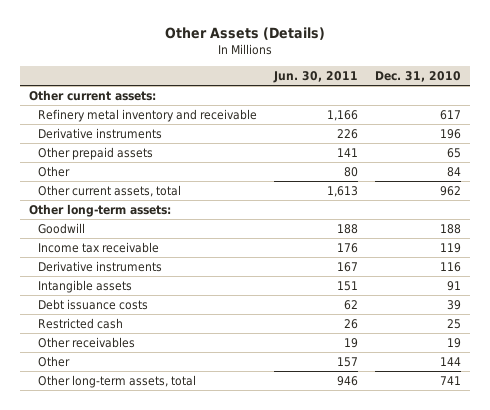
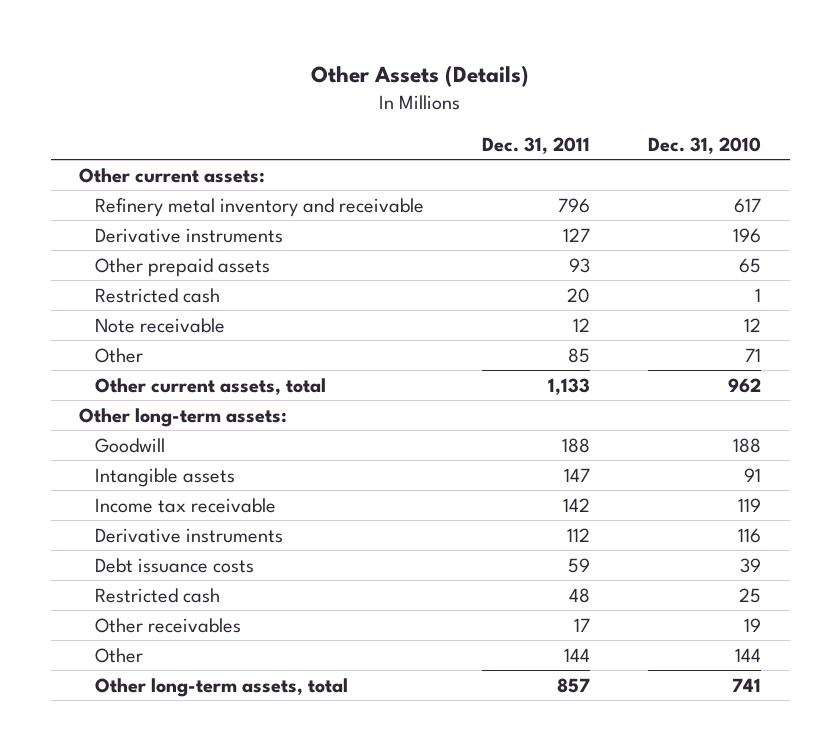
[272,71,358,84] Jun. 30, 2011 -> none
none -> [482,136,591,154] Dec. 31, 2011
none -> [95,287,221,303] Restricted cash
none -> [95,317,226,333] Note receivable
[447,166,462,177] 84 -> [744,347,761,362] 71
[37,279,132,293] Intangible assets -> [95,467,236,487] Intangible assets

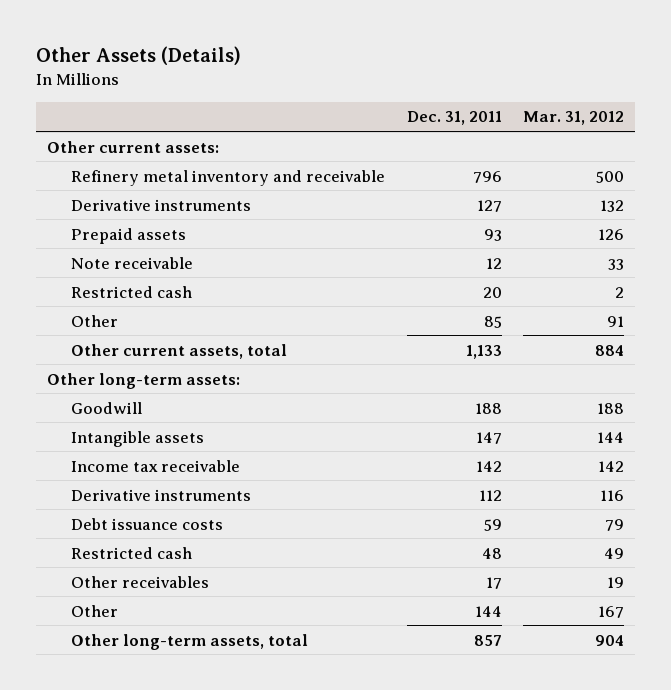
[647,136,761,154] Dec. 31, 2010 -> none
none -> [523,111,625,126] Mar. 31, 2012
[95,257,271,277] Other prepaid assets -> [71,227,187,244] Prepaid assets
[95,287,221,303] Restricted cash -> [71,285,193,298] Restricted cash

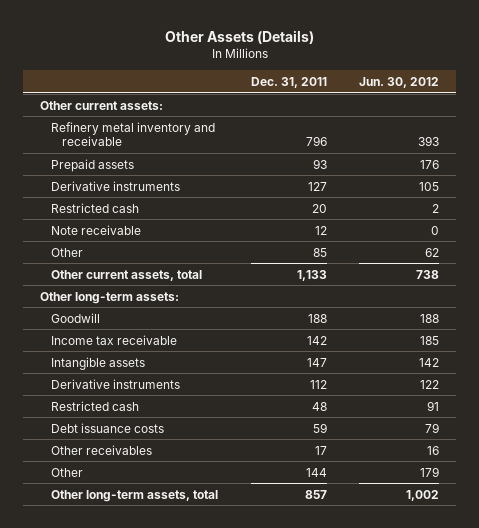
[523,111,625,126] Mar. 31, 2012 -> none
none -> [359,76,440,88] Jun. 30, 2012
[71,198,252,211] Derivative instruments -> [50,180,180,191] Derivative instruments
[71,256,194,269] Note receivable -> [50,224,141,235] Note receivable
[71,430,205,447] Intangible assets -> [50,356,145,370] Intangible assets
[71,517,224,530] Debt issuance costs -> [50,422,164,433] Debt issuance costs

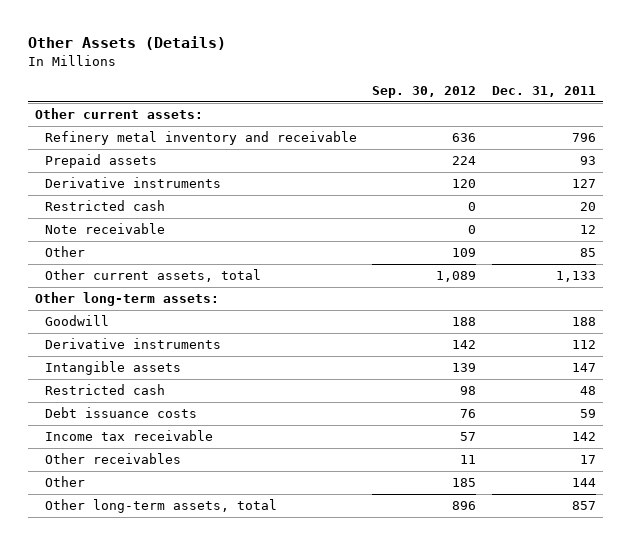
[359,76,440,88] Jun. 30, 2012 -> none
none -> [372,86,477,99] Sep. 30, 2012
[50,356,145,370] Intangible assets -> [45,361,182,376] Intangible assets
[50,334,177,345] Income tax receivable -> [45,430,214,442] Income tax receivable

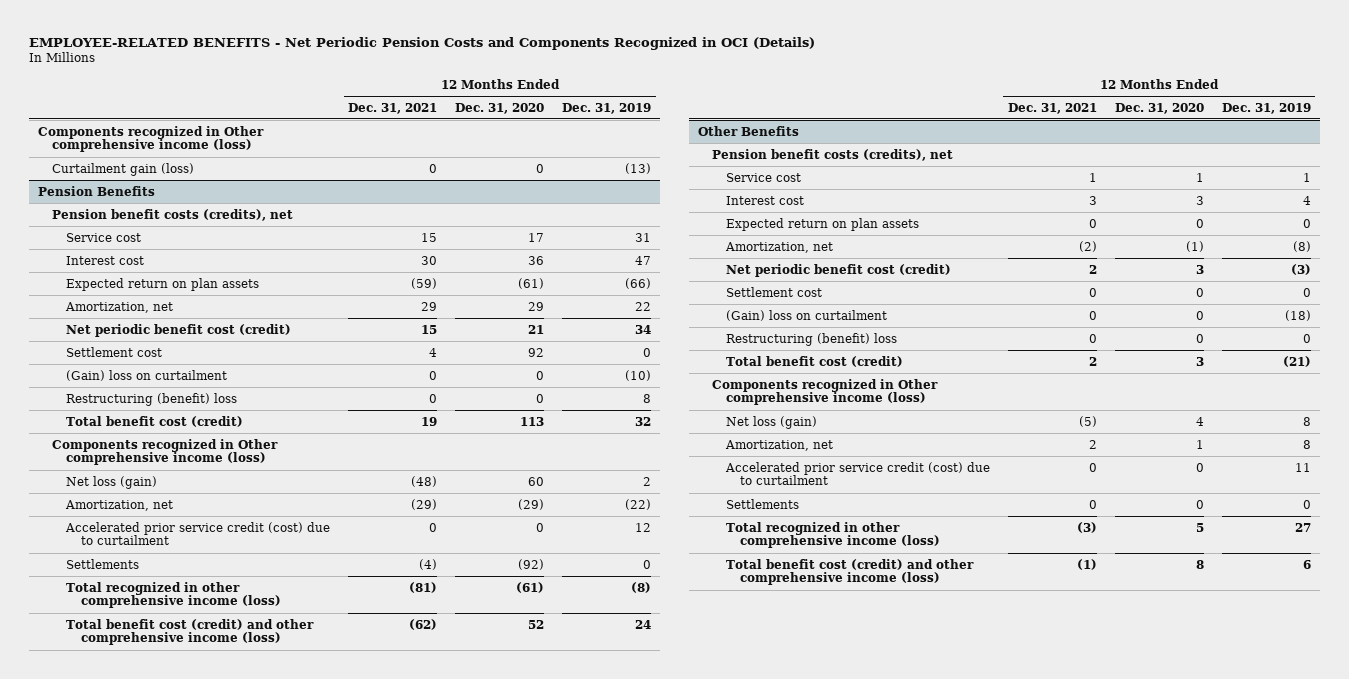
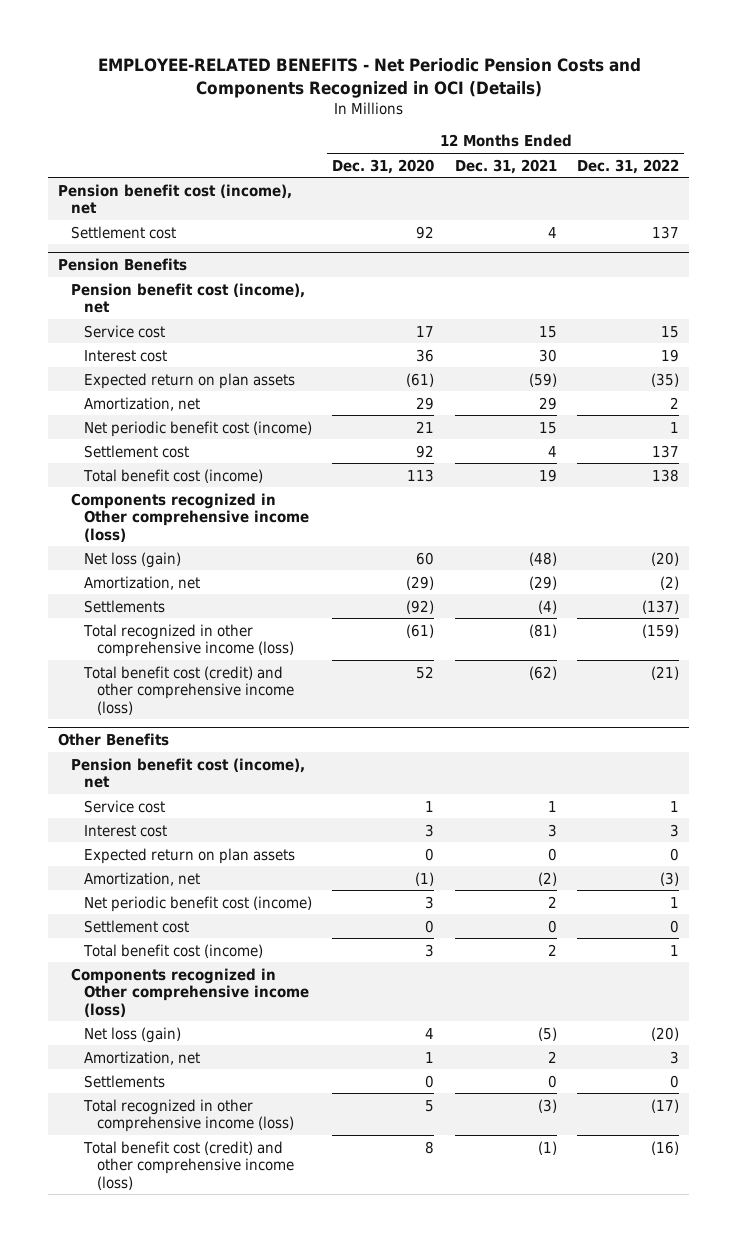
[562,102,652,114] Dec. 31, 2019 -> none
none -> [577,158,680,174] Dec. 31, 2022
[38,125,265,153] Components recognized in Other comprehensive income (loss) -> none
[52,162,195,176] Curtailment gain (loss) -> none
none -> [58,183,293,215] Pension benefit cost (income), net
none -> [71,225,177,239] Settlement cost
[52,208,294,221] Pension benefit costs (credits), net -> [71,282,306,314] Pension benefit cost (income), net
[66,323,292,337] Net periodic benefit cost (credit) -> [84,420,313,437] Net periodic benefit cost (income)
[66,369,228,381] (Gain) loss on curtailment -> none
[66,392,238,406] Restructuring (benefit) loss -> none
[66,415,244,427] Total benefit cost (credit) -> [83,468,264,483] Total benefit cost (income)
[65,521,331,546] Accelerated prior service credit (cost) due to curtailment -> none
[711,148,953,161] Pension benefit costs (credits), net -> [71,757,306,789] Pension benefit cost (income), net
[725,263,951,277] Net periodic benefit cost (credit) -> [84,895,313,912] Net periodic benefit cost (income)
[725,309,887,321] (Gain) loss on curtailment -> none
[725,332,897,346] Restructuring (benefit) loss -> none
[725,355,903,367] Total benefit cost (credit) -> [83,943,264,958] Total benefit cost (income)
[724,461,990,486] Accelerated prior service credit (cost) due to curtailment -> none

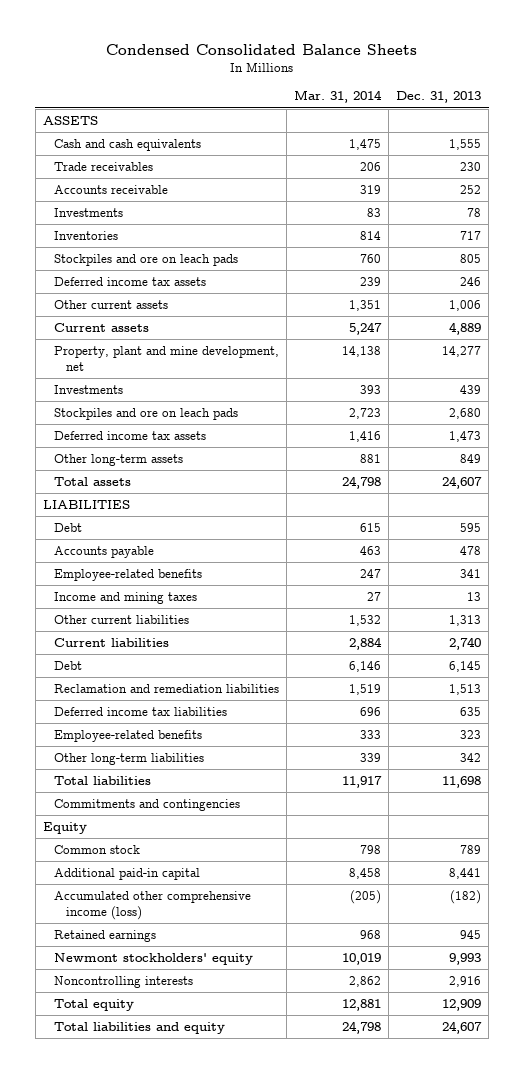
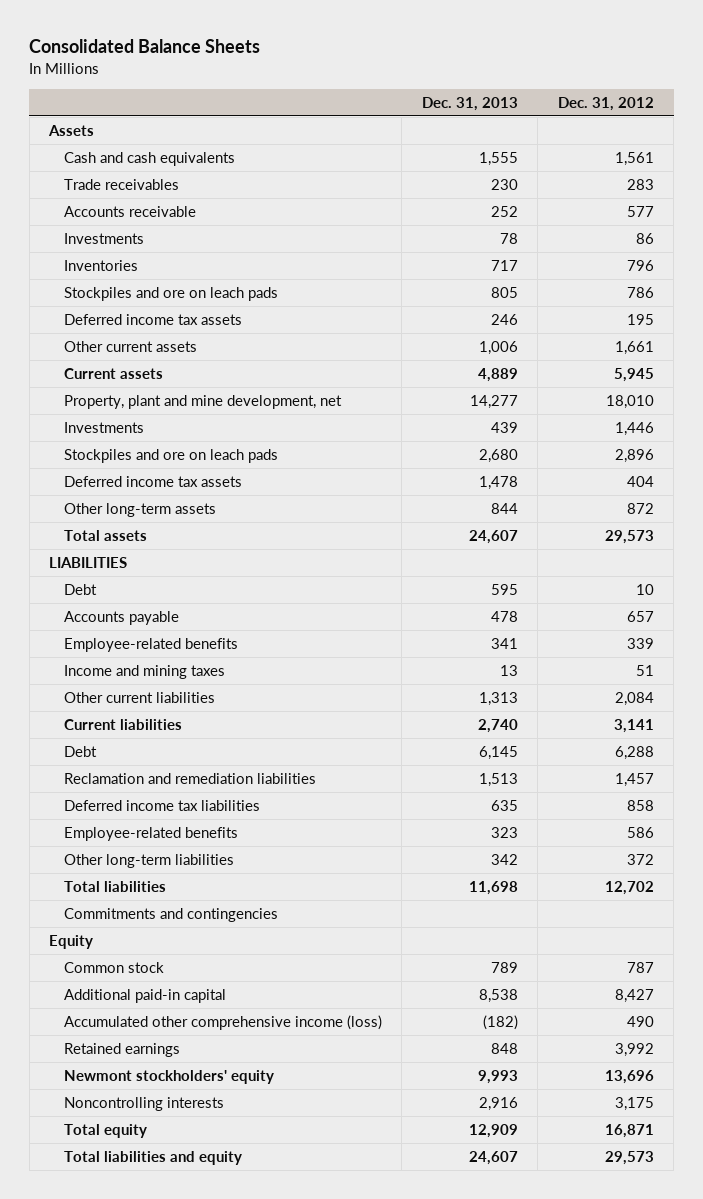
[105,43,417,55] Condensed Consolidated Balance Sheets -> [29,38,261,53] Consolidated Balance Sheets
[294,90,383,104] Mar. 31, 2014 -> none
none -> [557,96,654,111] Dec. 31, 2012
[42,116,98,126] ASSETS -> [48,124,95,136] Assets
[449,431,482,443] 1,473 -> [478,475,518,490] 1,478
[460,454,482,464] 849 -> [490,502,518,514] 844
[449,868,482,880] 8,441 -> [478,988,518,1003] 8,538
[460,930,482,940] 945 -> [490,1042,518,1054] 848

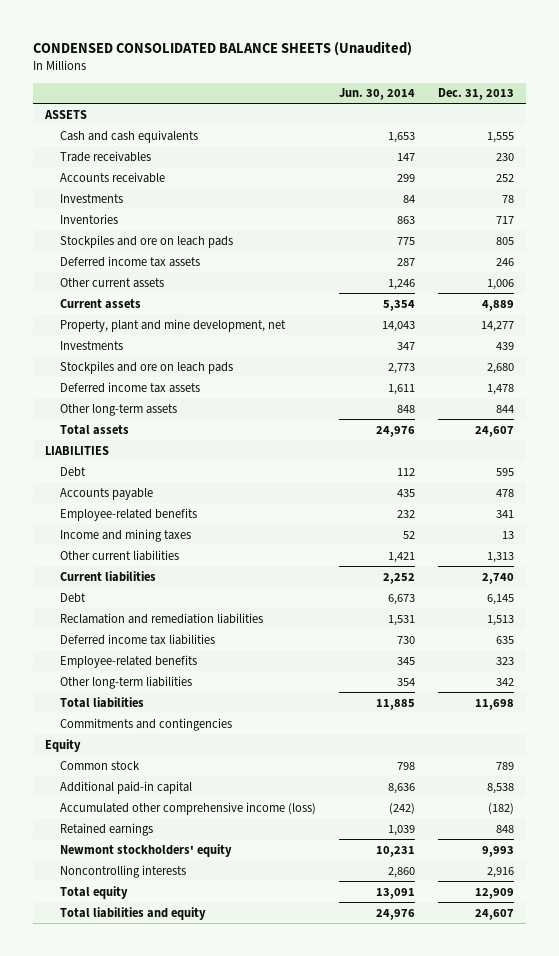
[29,38,261,53] Consolidated Balance Sheets -> [32,40,412,56] CONDENSED CONSOLIDATED BALANCE SHEETS (Unaudited)
[557,96,654,111] Dec. 31, 2012 -> none
none -> [338,88,415,101] Jun. 30, 2014
[48,124,95,136] Assets -> [43,109,87,119] ASSETS

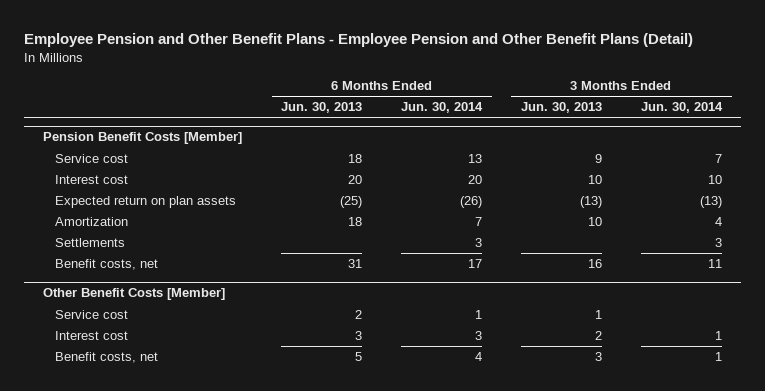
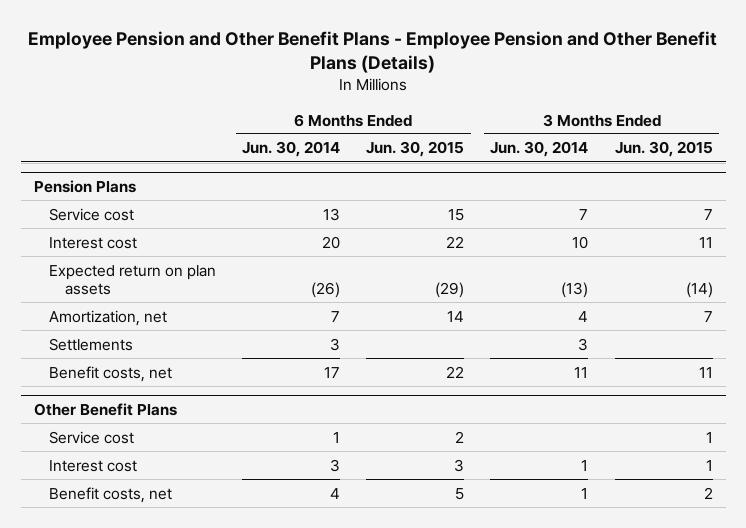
[24,33,694,48] Employee Pension and Other Benefit Plans - Employee Pension and Other Benefit Plans (Detail) -> [28,30,718,74] Employee Pension and Other Benefit Plans - Employee Pension and Other Benefit Plans (Details)
[281,102,363,114] Jun. 30, 2013 -> none
[520,102,602,114] Jun. 30, 2013 -> none
none -> [366,141,465,158] Jun. 30, 2015
none -> [614,141,713,158] Jun. 30, 2015
[43,132,243,145] Pension Benefit Costs [Member] -> none
none -> [33,179,136,193] Pension Plans
[55,217,129,227] Amortization -> [49,309,168,326] Amortization, net
[43,288,226,301] Other Benefit Costs [Member] -> none
none -> [33,402,177,416] Other Benefit Plans

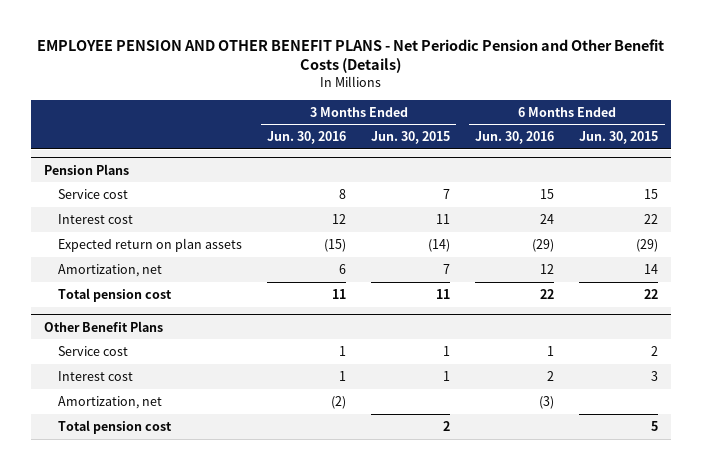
[28,30,718,74] Employee Pension and Other Benefit Plans - Employee Pension and Other Benefit Plans (Details) -> [37,38,665,74] EMPLOYEE PENSION AND OTHER BENEFIT PLANS - Net Periodic Pension and Other Benefit Costs (Details)
[242,141,341,158] Jun. 30, 2014 -> none
[490,141,589,158] Jun. 30, 2014 -> none
none -> [266,131,346,145] Jun. 30, 2016
none -> [475,131,555,145] Jun. 30, 2016
[49,337,134,351] Settlements -> none
[49,365,173,382] Benefit costs, net -> [57,287,172,302] Total pension cost
none -> [57,395,162,409] Amortization, net
[49,486,173,503] Benefit costs, net -> [57,419,172,434] Total pension cost

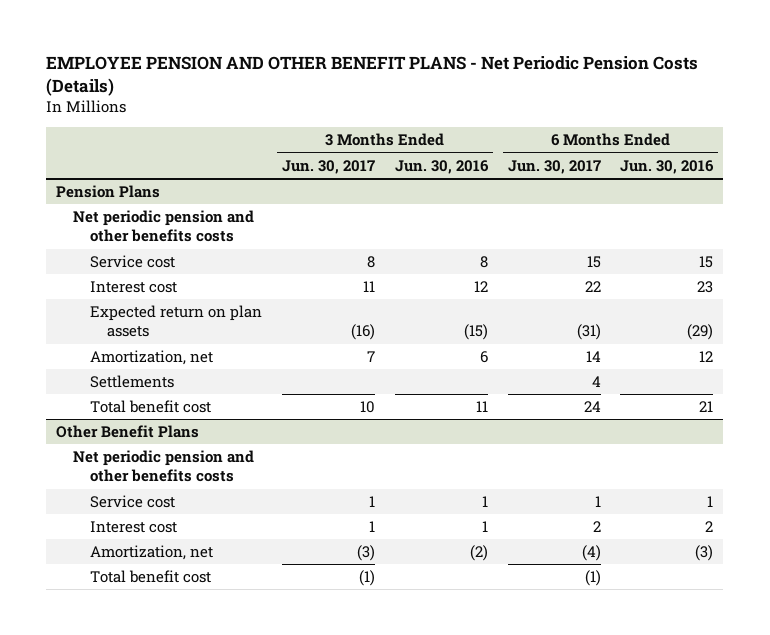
[37,38,665,74] EMPLOYEE PENSION AND OTHER BENEFIT PLANS - Net Periodic Pension and Other Benefit Costs (Details) -> [46,56,699,97] EMPLOYEE PENSION AND OTHER BENEFIT PLANS - Net Periodic Pension Costs (Details)
[371,131,451,145] Jun. 30, 2015 -> none
[579,131,659,145] Jun. 30, 2015 -> none
none -> [281,159,375,174] Jun. 30, 2017
none -> [507,159,601,174] Jun. 30, 2017
none -> [73,210,255,243] Net periodic pension and other benefits costs
[540,213,555,224] 24 -> [697,281,714,294] 23
none -> [90,375,175,389] Settlements
[57,287,172,302] Total pension cost -> [90,400,212,414] Total benefit cost
[540,288,555,299] 22 -> [699,401,714,413] 21
none -> [73,450,255,483] Net periodic pension and other benefits costs
[57,419,172,434] Total pension cost -> [90,570,212,584] Total benefit cost

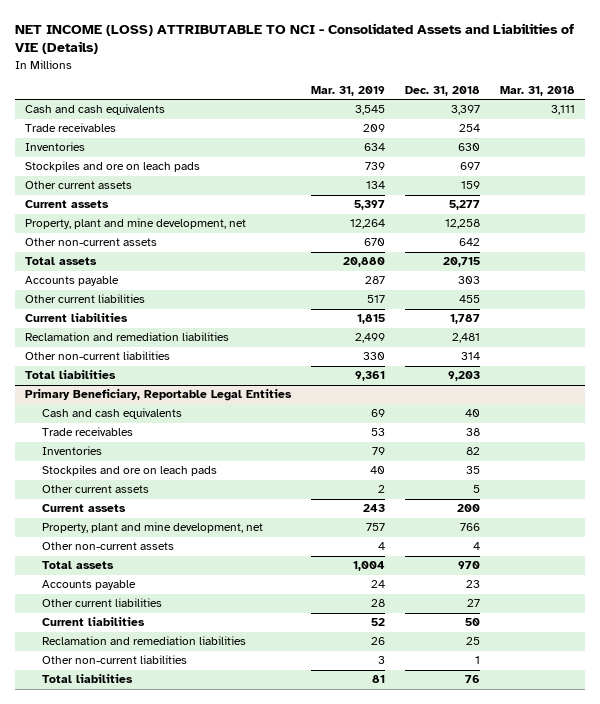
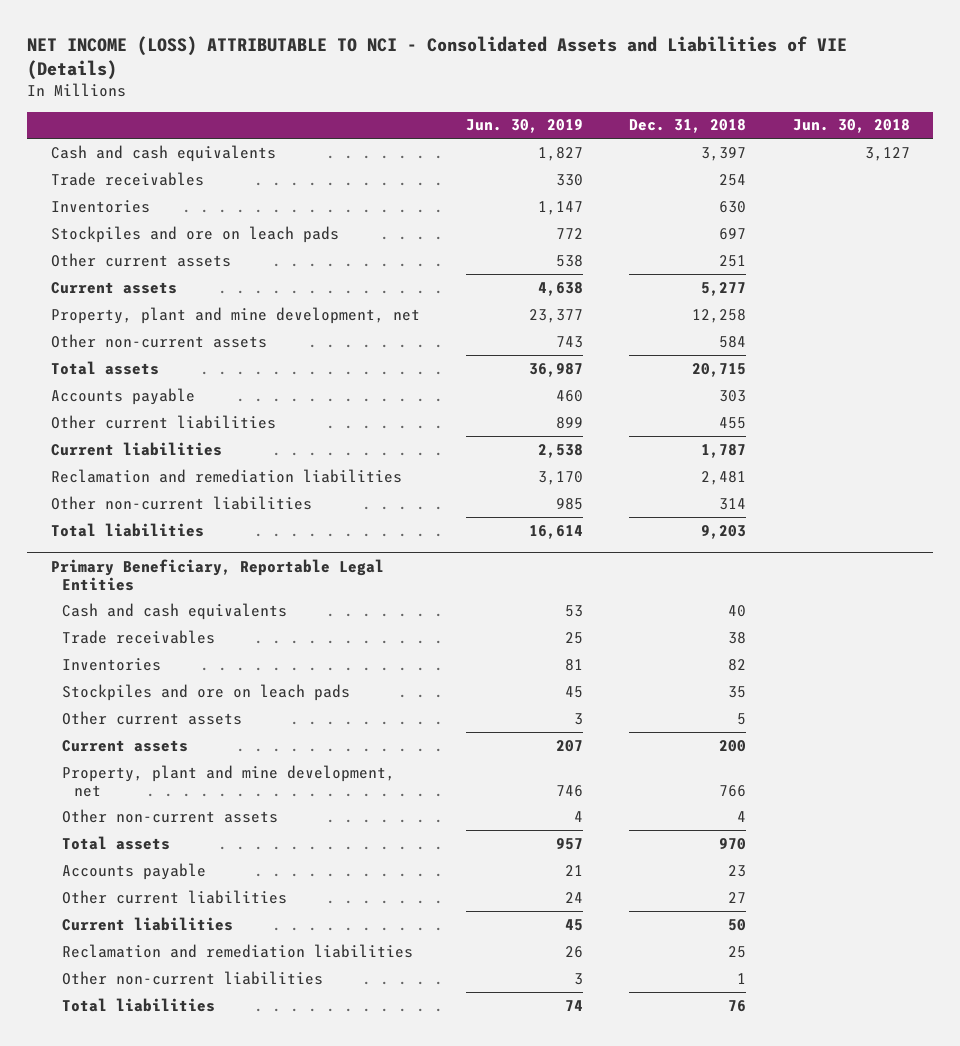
[310,86,385,97] Mar. 31, 2019 -> none
[499,86,575,97] Mar. 31, 2018 -> none
none -> [465,119,583,134] Jun. 30, 2019
none -> [792,119,910,134] Jun. 30, 2018
[460,181,480,190] 159 -> [719,254,747,267] 251
[458,238,480,247] 642 -> [719,335,747,348] 584

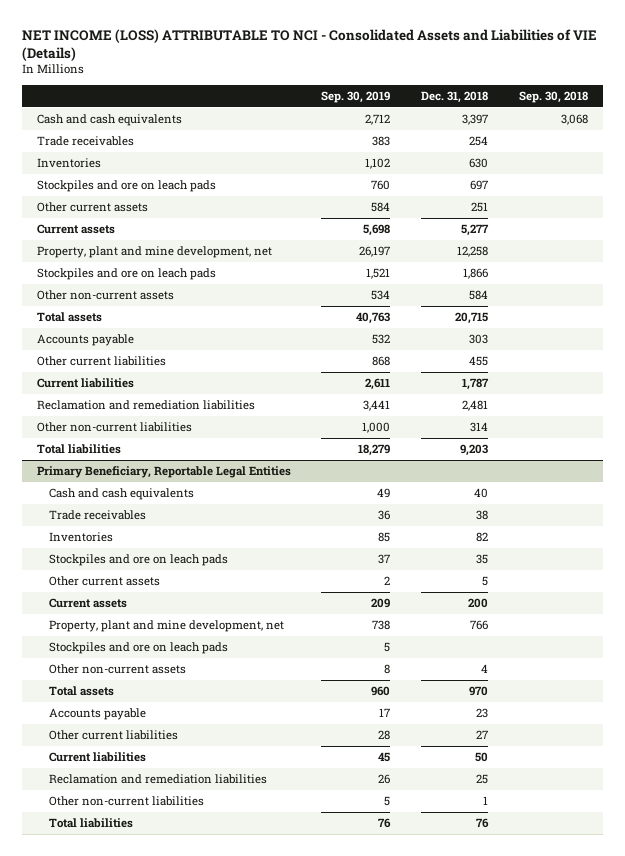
[465,119,583,134] Jun. 30, 2019 -> none
[792,119,910,134] Jun. 30, 2018 -> none
none -> [321,90,391,103] Sep. 30, 2019
none -> [518,90,588,103] Sep. 30, 2018
none -> [36,268,216,281] Stockpiles and ore on leach pads
none -> [49,642,229,655] Stockpiles and ore on leach pads

